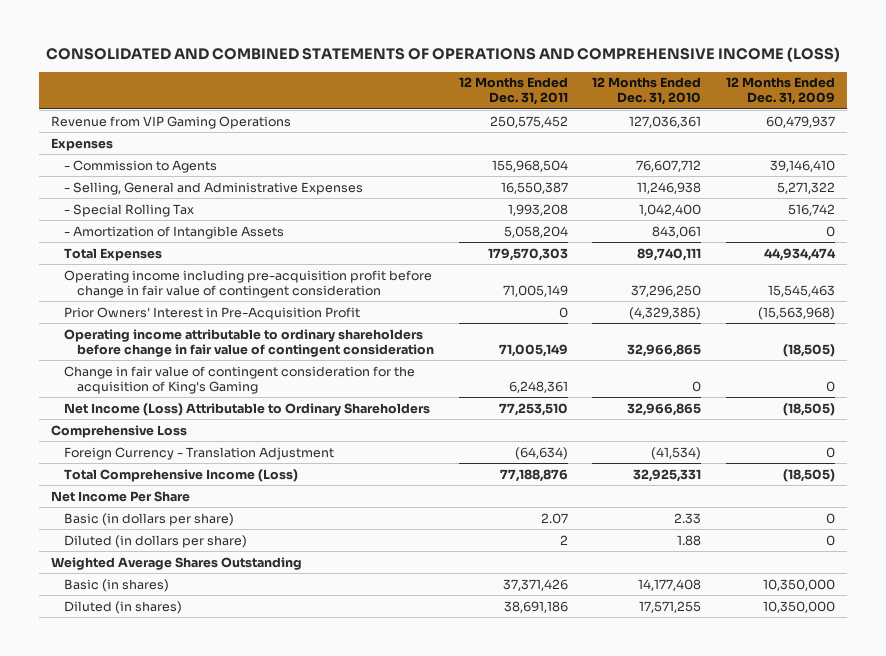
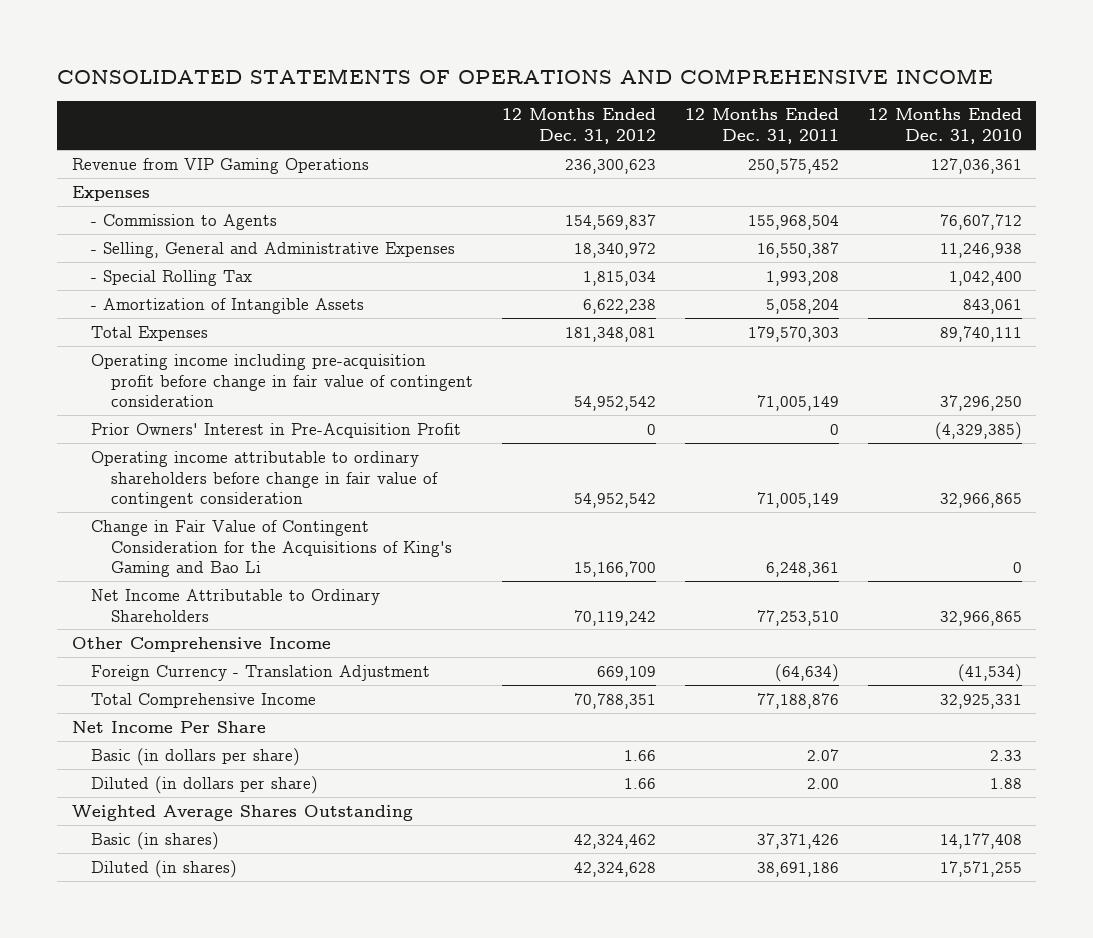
[45,46,840,62] CONSOLIDATED AND COMBINED STATEMENTS OF OPERATIONS AND COMPREHENSIVE INCOME (LOSS) -> [57,67,994,84] CONSOLIDATED STATEMENTS OF OPERATIONS AND COMPREHENSIVE INCOME
[725,77,835,106] 12 Months Ended Dec. 31, 2009 -> none
none -> [502,108,657,145] 12 Months Ended Dec. 31, 2012
[64,365,416,394] Change in fair value of contingent consideration for the acquisition of King's Gaming -> [91,519,453,578] Change in Fair Value of Contingent Consideration for the Acquisitions of King's Gaming and Bao Li
[64,402,431,416] Net Income (Loss) Attributable to Ordinary Shareholders -> [91,588,381,622] Net Income Attributable to Ordinary Shareholders
[51,424,188,438] Comprehensive Loss -> [71,636,331,652] Other Comprehensive Income
[64,468,299,482] Total Comprehensive Income (Loss) -> [91,692,317,708] Total Comprehensive Income
[559,534,568,545] 2 -> [806,777,839,789] 2.00

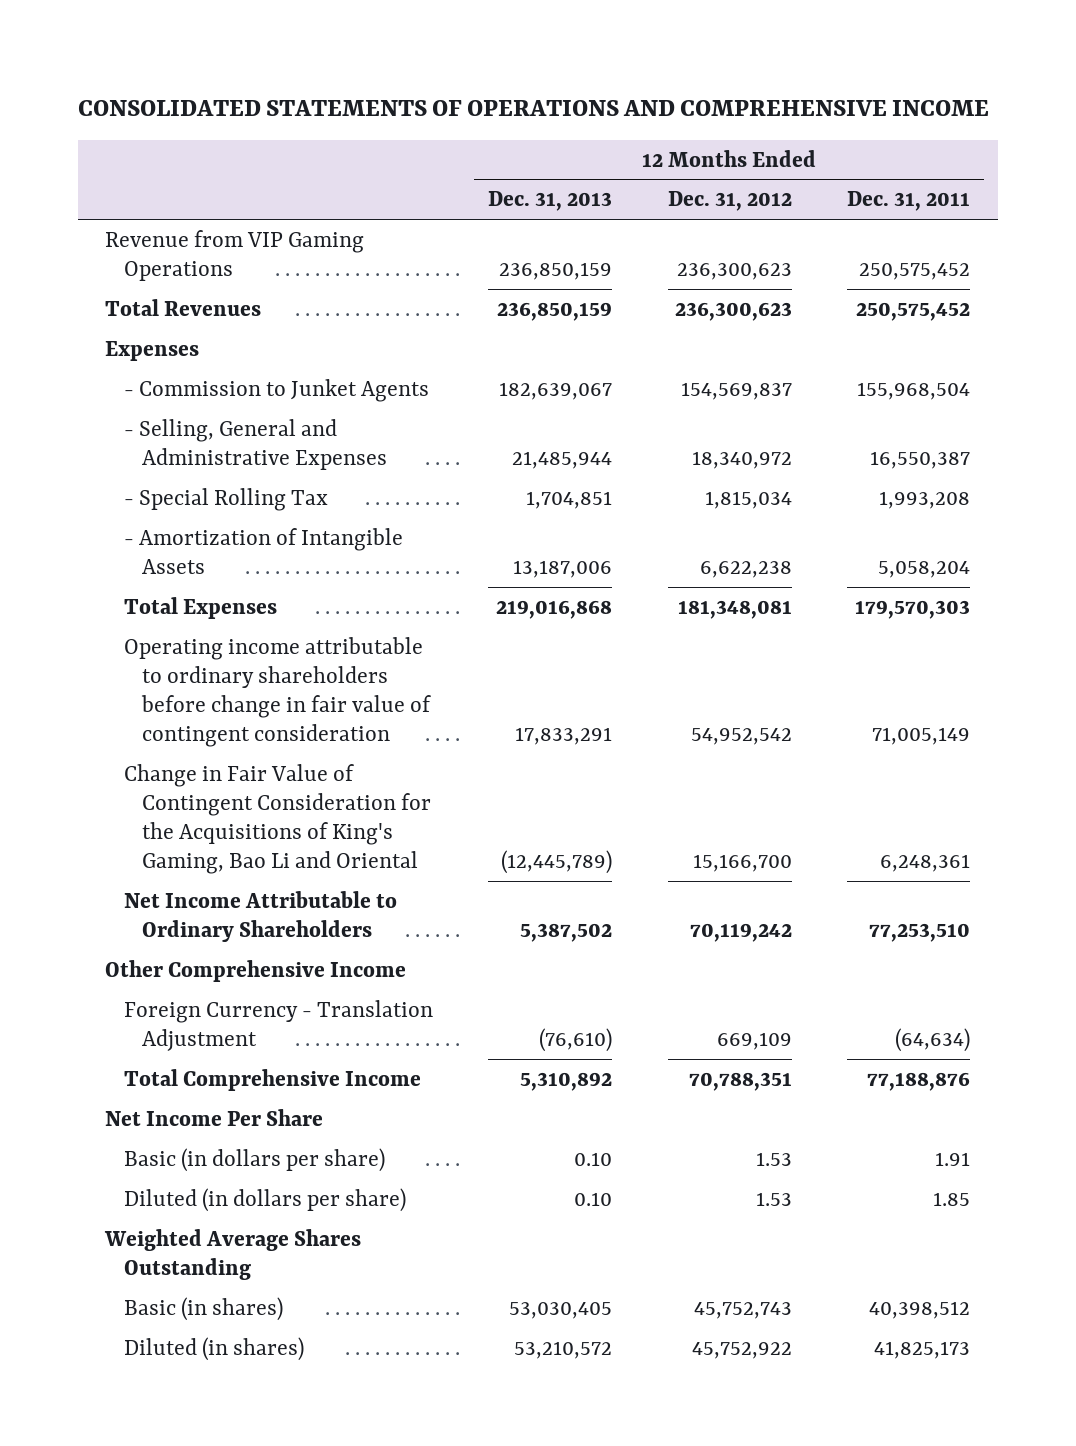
[867,108,1022,145] 12 Months Ended Dec. 31, 2010 -> none
none -> [488,191,613,212] Dec. 31, 2013
none -> [105,298,262,316] Total Revenues
[91,213,278,230] - Commission to Agents -> [123,378,429,402] - Commission to Junket Agents
[91,353,474,408] Operating income including pre-acquisition profit before change in fair value of contingent consideration -> none
[91,422,462,438] Prior Owners' Interest in Pre-Acquisition Profit -> none
[91,519,453,578] Change in Fair Value of Contingent Consideration for the Acquisitions of King's Gaming and Bao Li -> [123,763,431,875] Change in Fair Value of Contingent Consideration for the Acquisitions of King's Gaming, Bao Li and Oriental
[624,749,657,761] 1.66 -> [755,1151,792,1166] 1.53
[806,748,839,761] 2.07 -> [935,1151,971,1166] 1.91
[624,777,657,789] 1.66 -> [755,1191,792,1206] 1.53
[806,777,839,789] 2.00 -> [933,1191,971,1206] 1.85
[574,833,657,849] 42,324,462 -> [693,1301,792,1319] 45,752,743
[756,832,839,849] 37,371,426 -> [869,1300,971,1319] 40,398,512
[574,861,657,877] 42,324,628 -> [691,1341,792,1359] 45,752,922
[756,861,839,877] 38,691,186 -> [874,1340,971,1359] 41,825,173

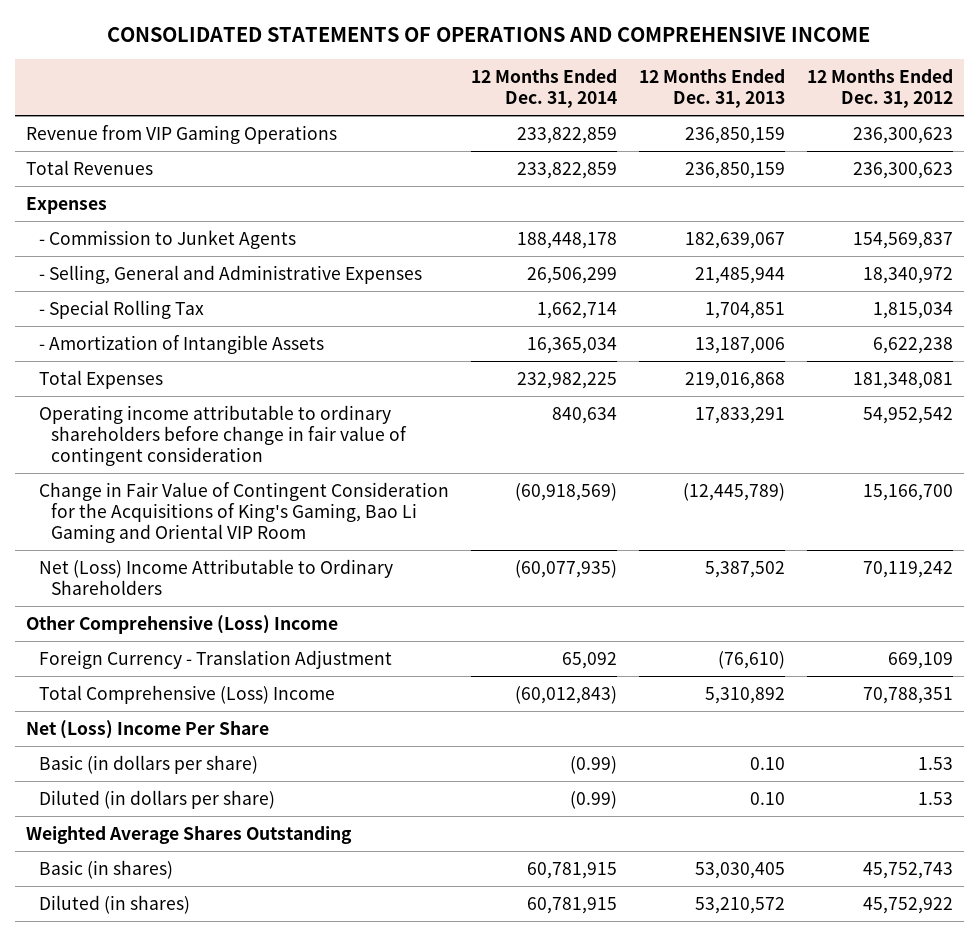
[847,191,971,212] Dec. 31, 2011 -> none
none -> [470,68,617,109] 12 Months Ended Dec. 31, 2014
[123,763,431,875] Change in Fair Value of Contingent Consideration for the Acquisitions of King's Gaming, Bao Li and Oriental -> [38,481,449,544] Change in Fair Value of Contingent Consideration for the Acquisitions of King's Gaming, Bao Li Gaming and Oriental VIP Room
[123,890,397,942] Net Income Attributable to Ordinary Shareholders -> [38,558,393,595] Net (Loss) Income Attributable to Ordinary Shareholders
[105,959,407,982] Other Comprehensive Income -> [25,614,338,634] Other Comprehensive (Loss) Income
[123,1068,421,1091] Total Comprehensive Income -> [38,684,335,704] Total Comprehensive (Loss) Income
[105,1108,324,1126] Net Income Per Share -> [25,719,269,739] Net (Loss) Income Per Share

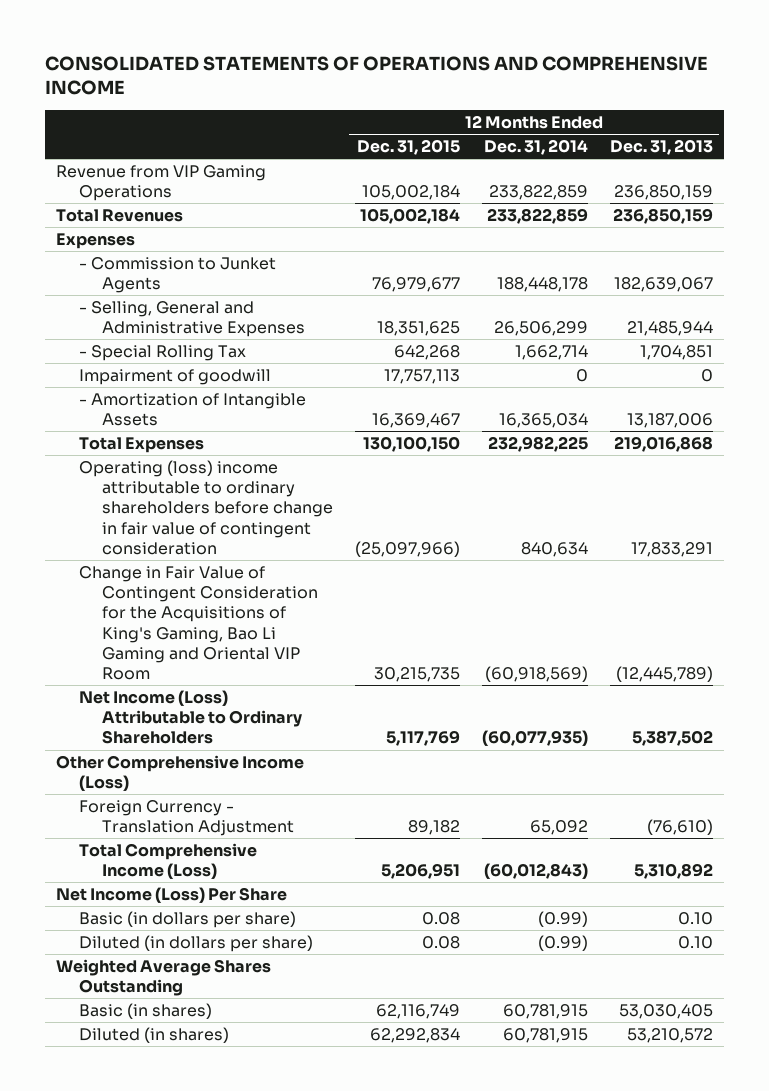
[806,68,953,109] 12 Months Ended Dec. 31, 2012 -> none
none -> [356,139,460,156] Dec. 31, 2015
none -> [78,368,271,385] Impairment of goodwill
[38,404,408,467] Operating income attributable to ordinary shareholders before change in fair value of contingent consideration -> [78,459,333,555] Operating (loss) income attributable to ordinary shareholders before change in fair value of contingent consideration
[38,558,393,595] Net (Loss) Income Attributable to Ordinary Shareholders -> [78,689,302,745] Net Income (Loss) Attributable to Ordinary Shareholders
[25,614,338,634] Other Comprehensive (Loss) Income -> [56,754,305,792] Other Comprehensive Income (Loss)
[38,684,335,704] Total Comprehensive (Loss) Income -> [78,842,257,880] Total Comprehensive Income (Loss)
[25,719,269,739] Net (Loss) Income Per Share -> [56,886,288,903] Net Income (Loss) Per Share

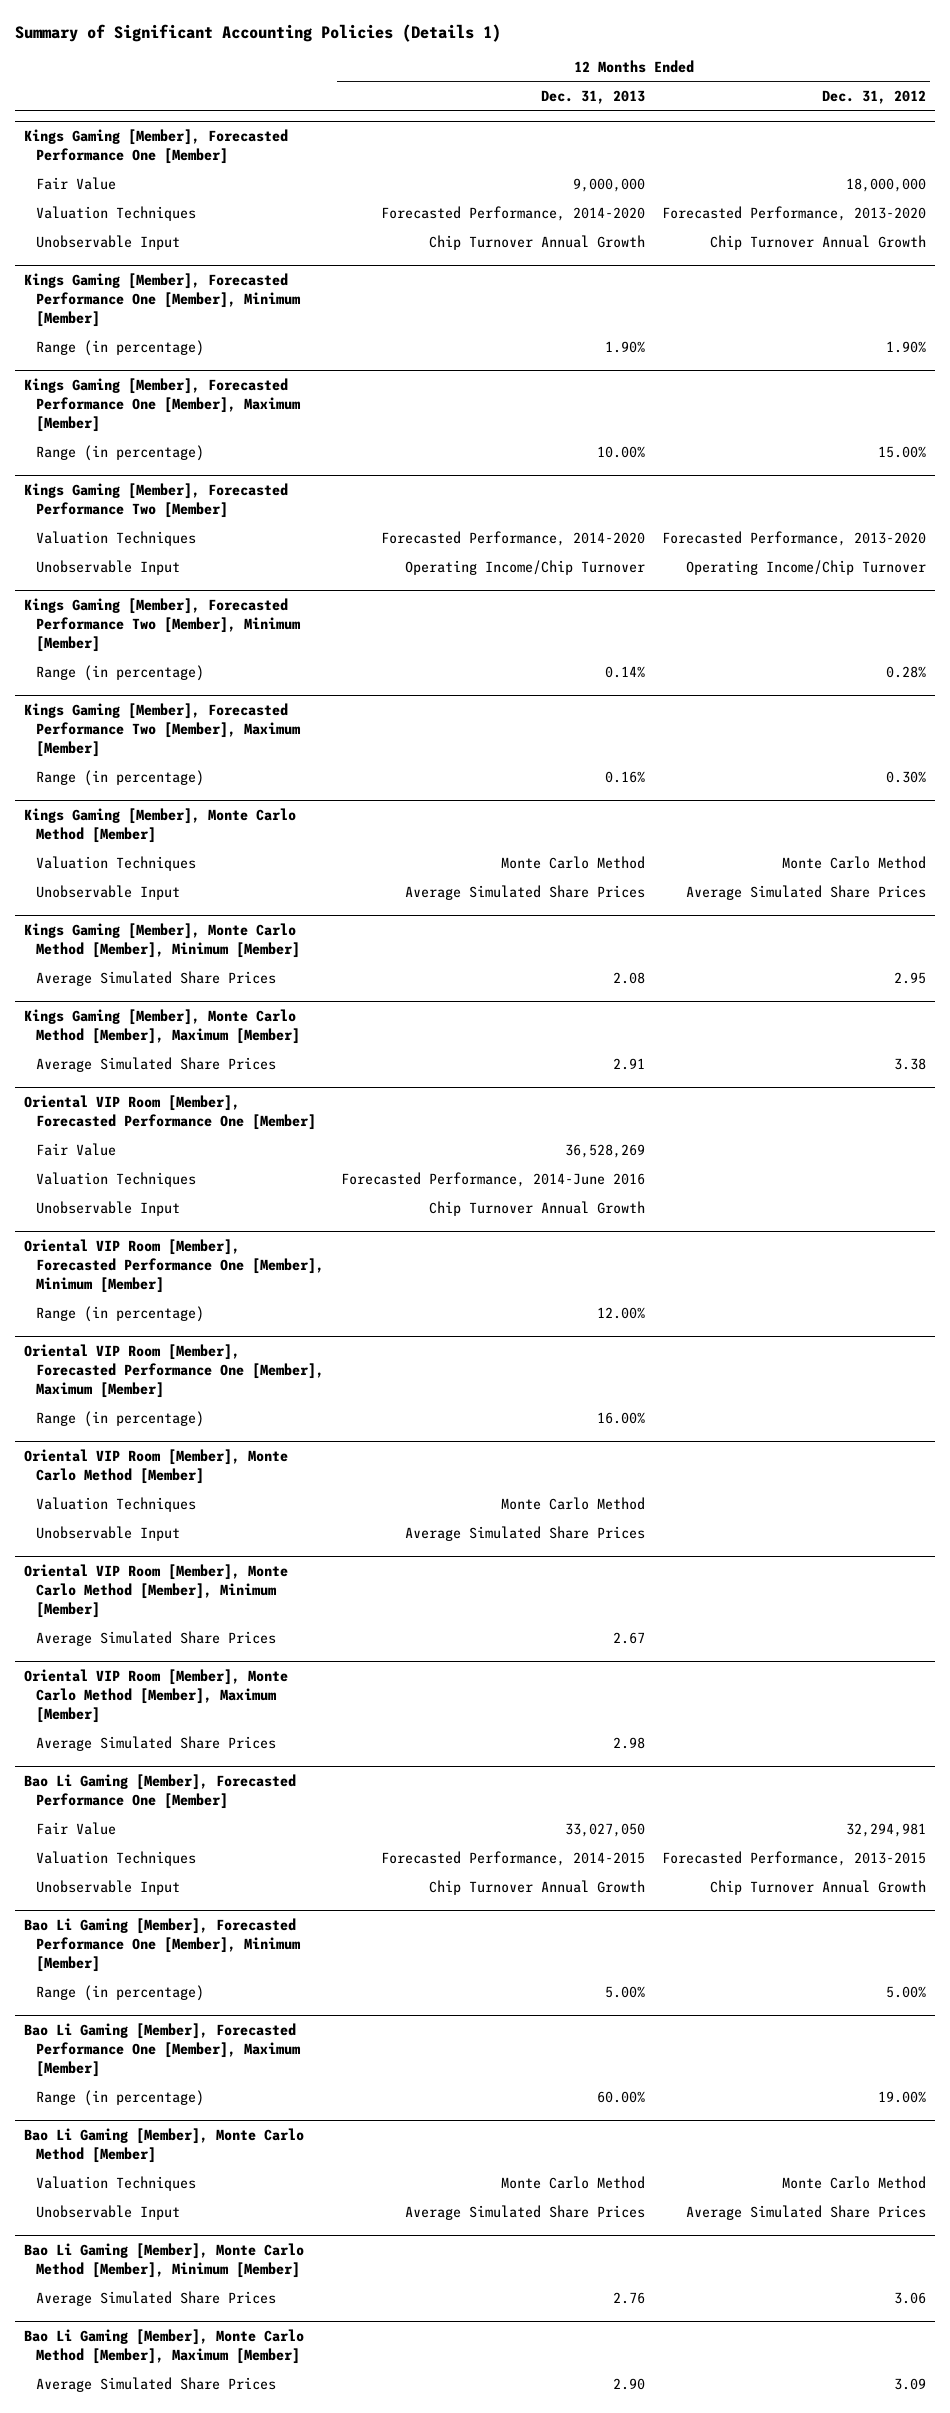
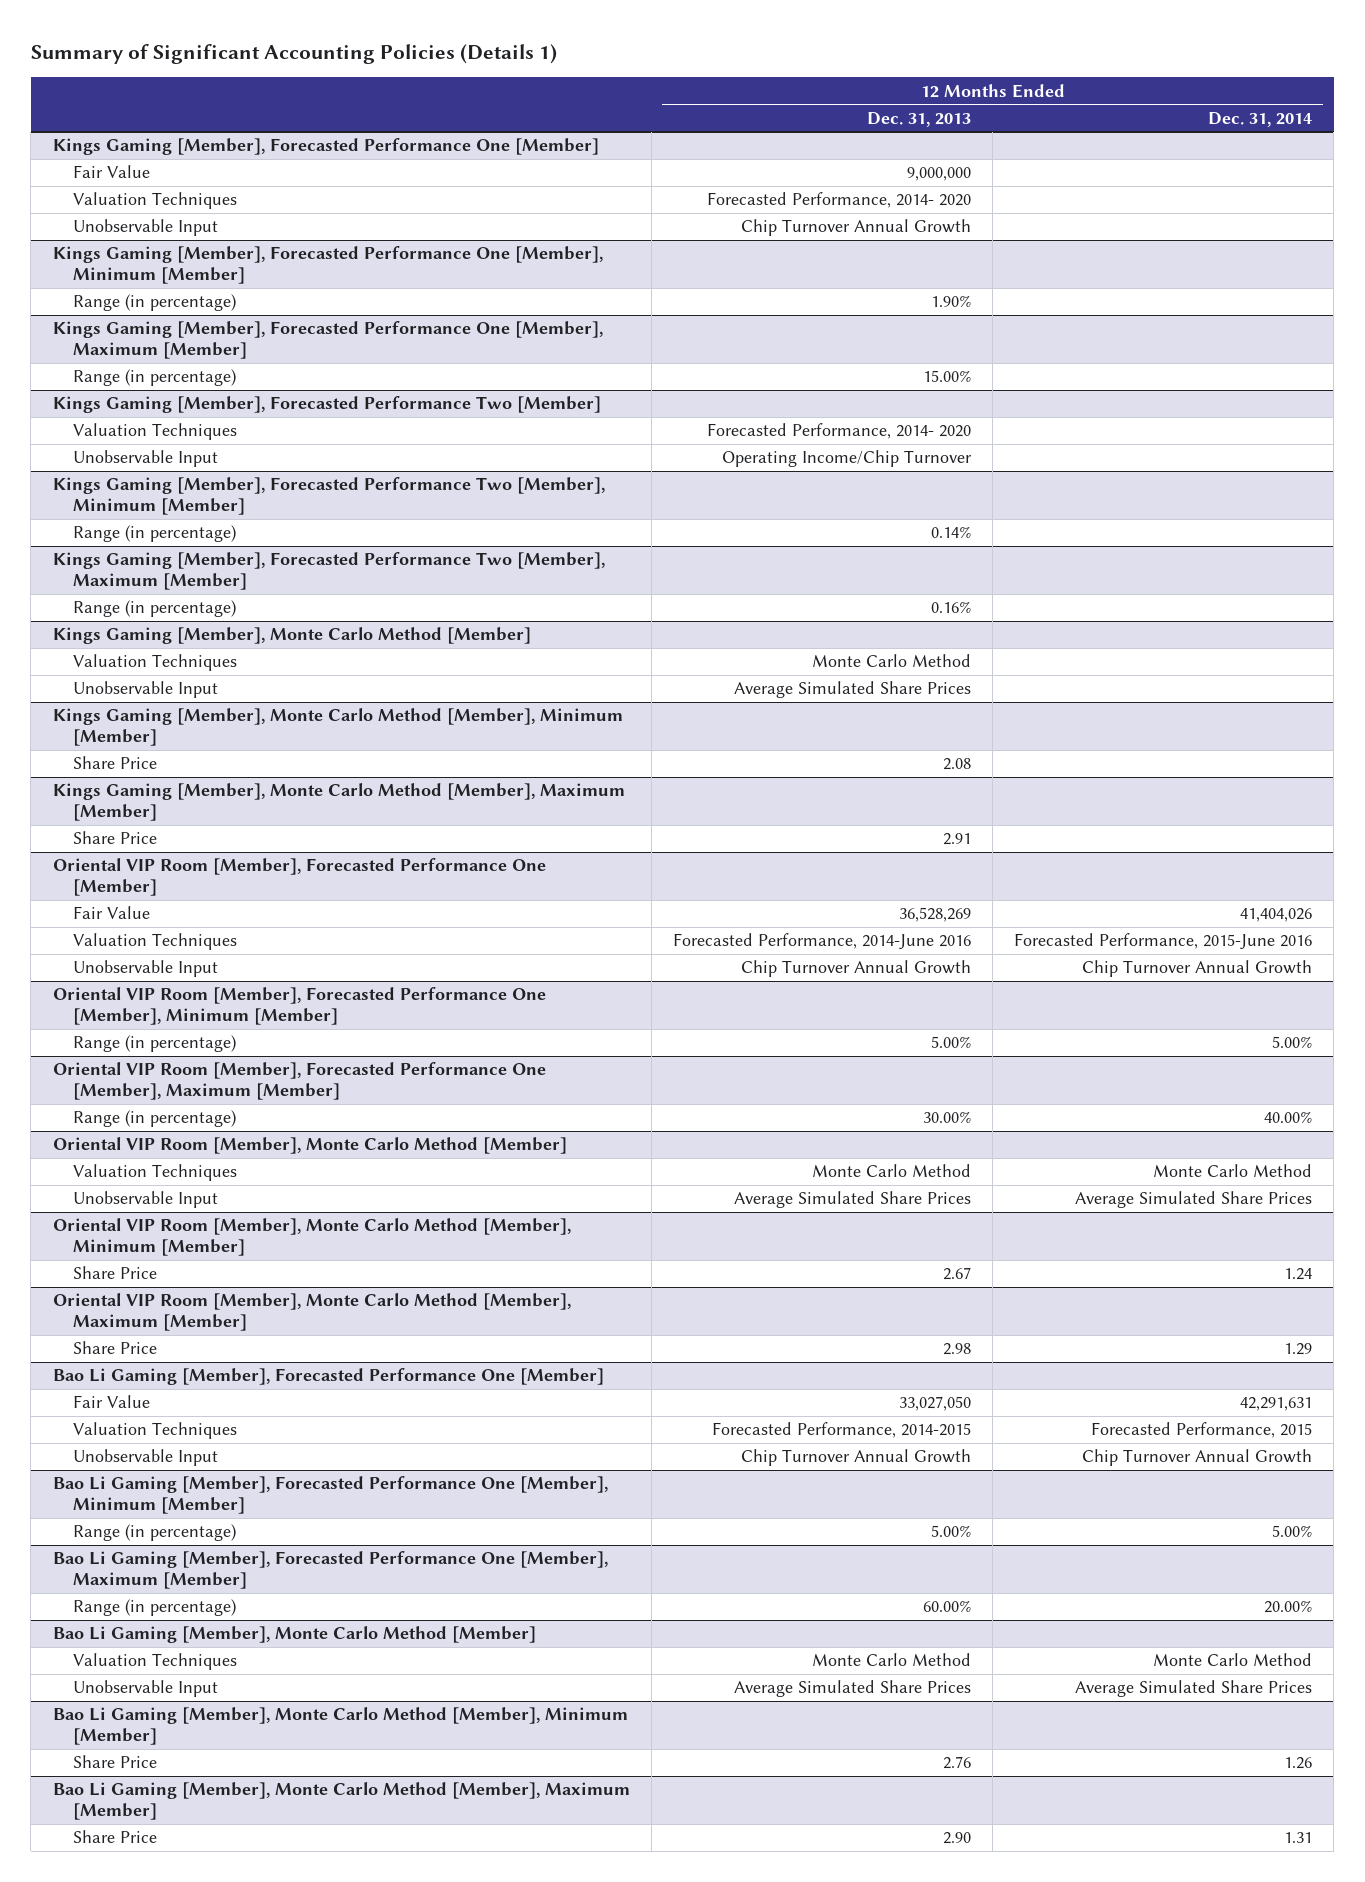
[822,90,927,105] Dec. 31, 2012 -> none
none -> [1208,111,1313,127] Dec. 31, 2014
[381,205,646,221] Forecasted Performance, 2014-2020 -> [706,192,971,209] Forecasted Performance, 2014- 2020
[597,445,646,458] 10.00% -> [922,370,971,383] 15.00%
[381,530,646,546] Forecasted Performance, 2014-2020 -> [706,423,971,440] Forecasted Performance, 2014- 2020
[36,970,277,986] Average Simulated Share Prices -> none
none -> [73,756,158,770] Share Price
[36,1056,277,1072] Average Simulated Share Prices -> [73,831,158,845] Share Price
[597,1306,646,1319] 12.00% -> [930,1036,971,1049] 5.00%
[597,1411,646,1424] 16.00% -> [922,1111,971,1124] 30.00%
[36,1630,277,1646] Average Simulated Share Prices -> [73,1266,158,1280] Share Price
[36,1735,277,1751] Average Simulated Share Prices -> [73,1341,158,1355] Share Price
[36,2290,277,2306] Average Simulated Share Prices -> [73,1755,158,1769] Share Price
[36,2376,277,2392] Average Simulated Share Prices -> none
none -> [73,1830,158,1844] Share Price

